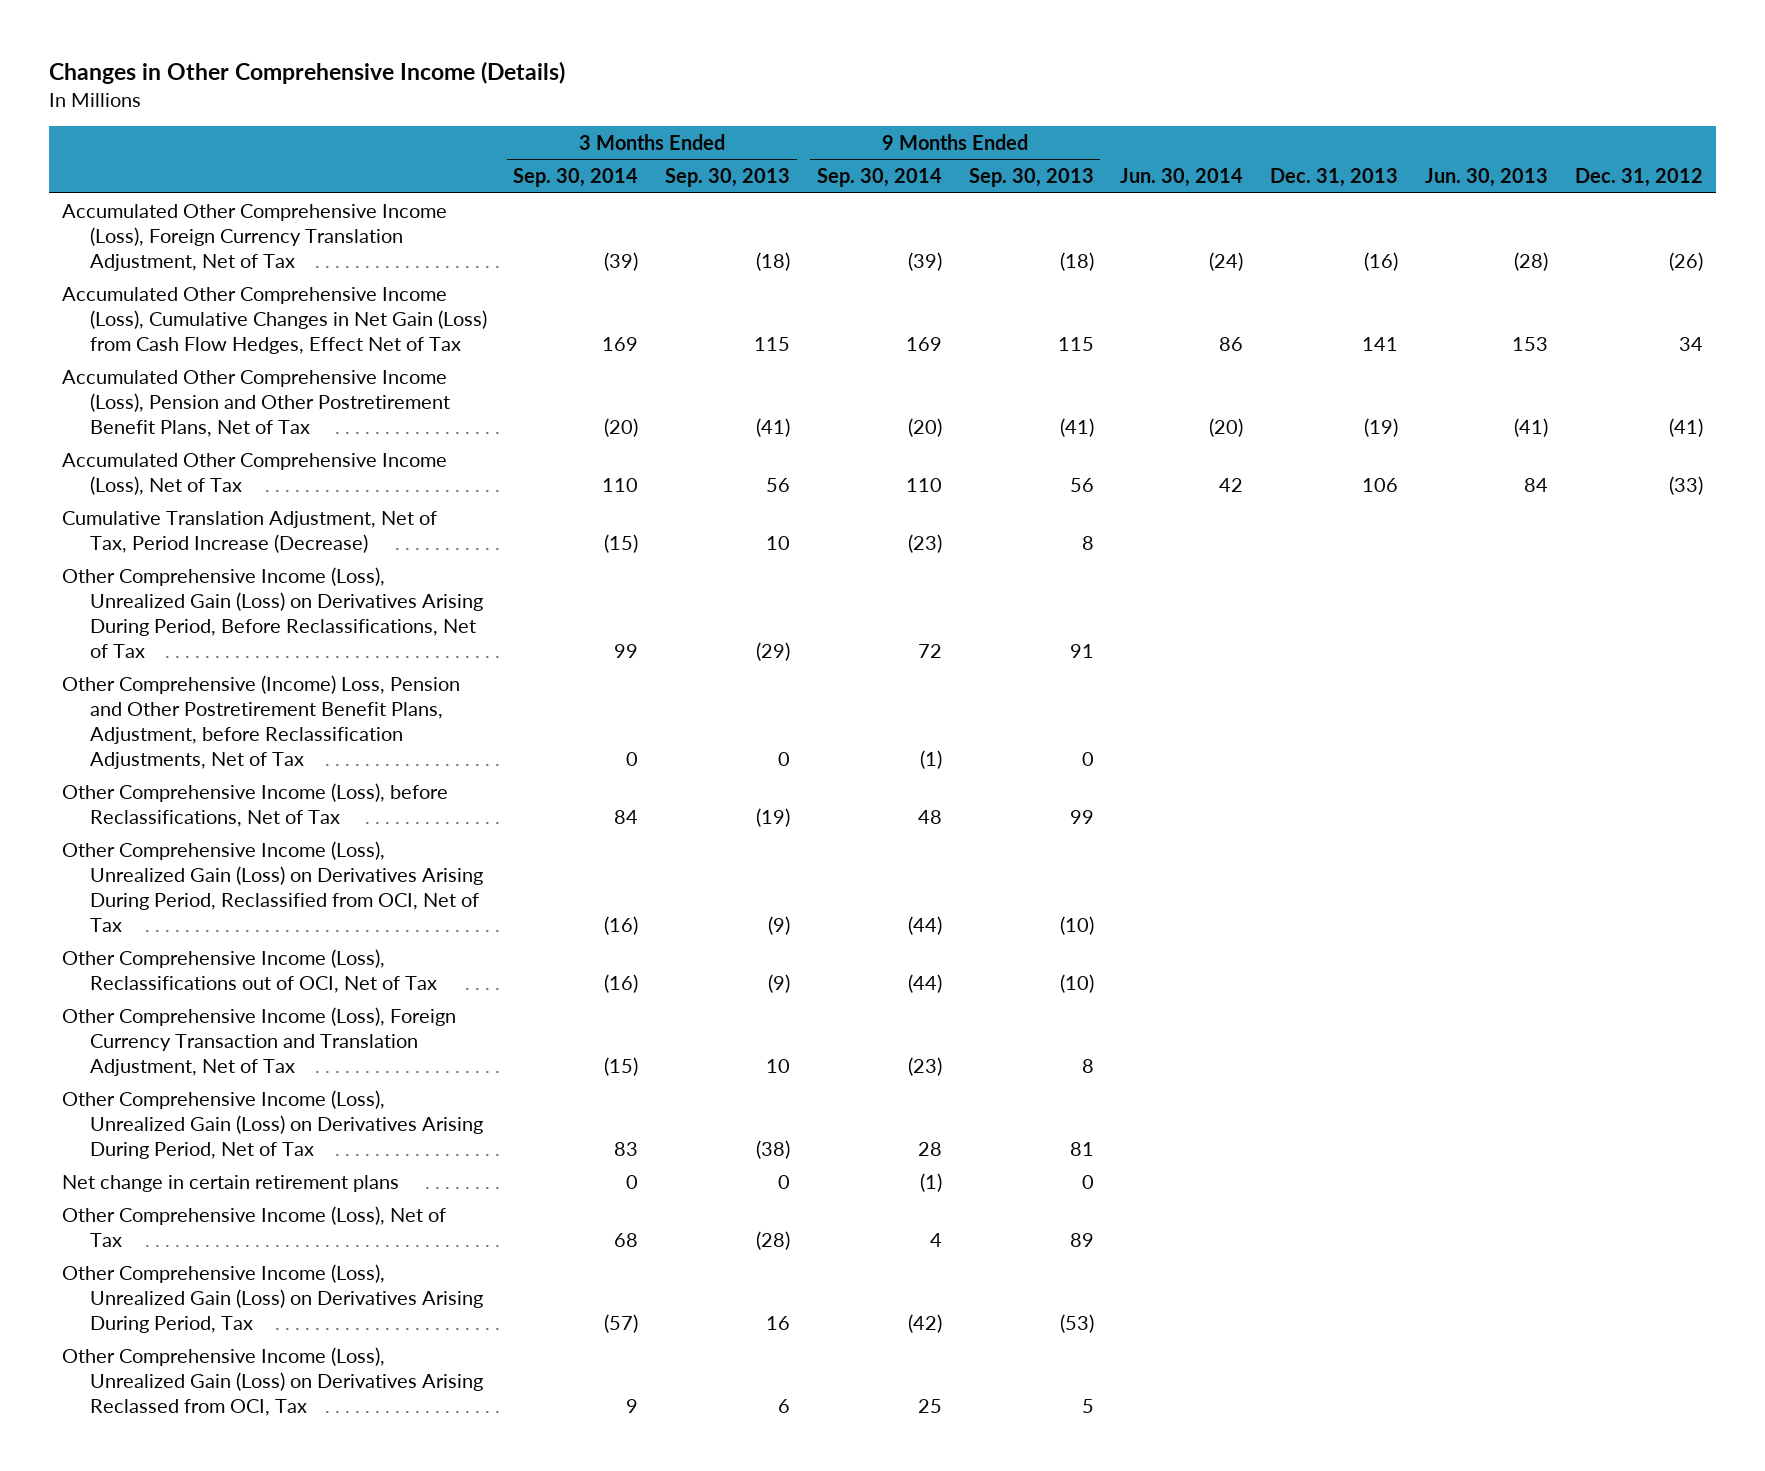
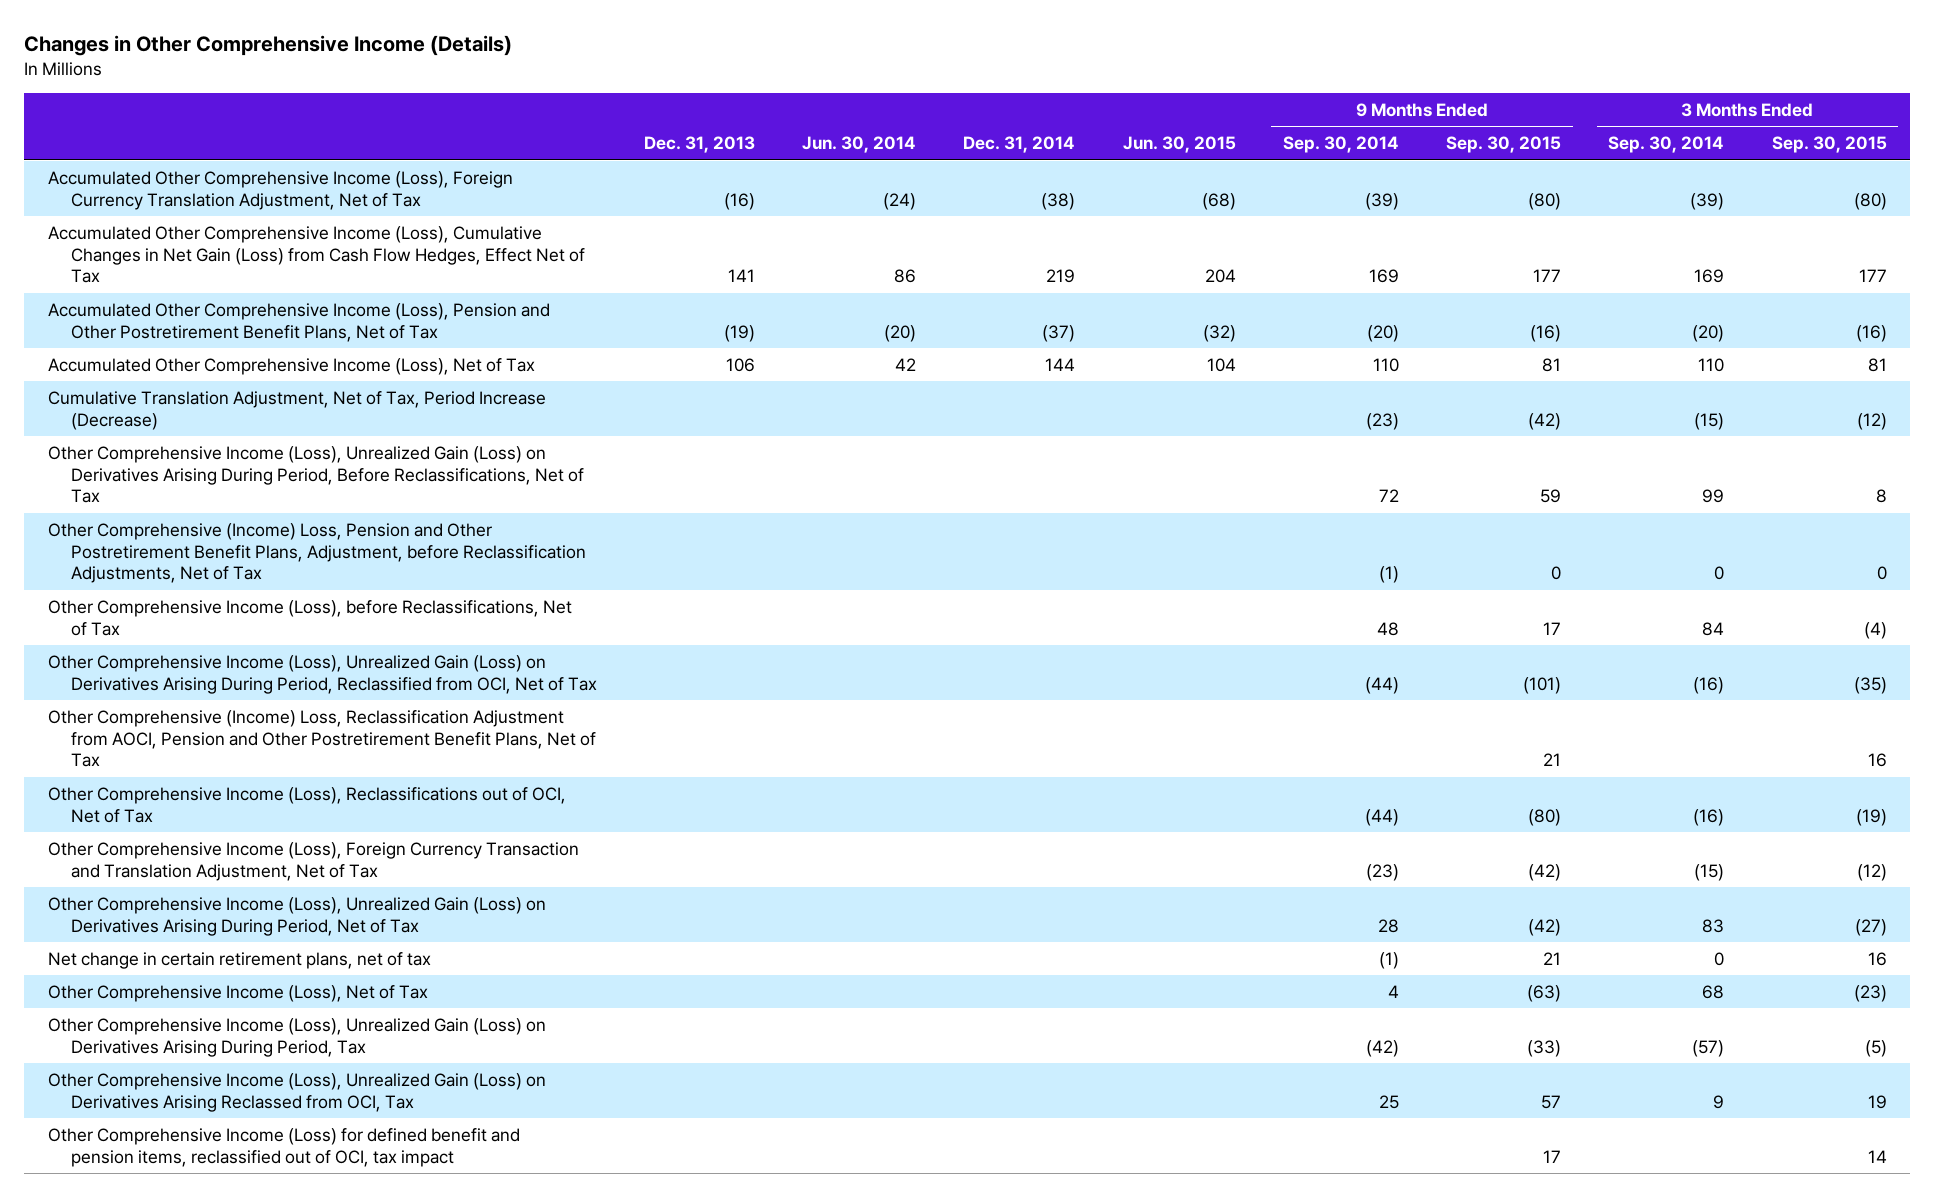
[665,168,791,188] Sep. 30, 2013 -> none
[968,168,1094,188] Sep. 30, 2013 -> none
[1425,168,1549,188] Jun. 30, 2013 -> none
[1574,168,1703,188] Dec. 31, 2012 -> none
none -> [963,136,1076,154] Dec. 31, 2014
none -> [1122,136,1236,154] Jun. 30, 2015
none -> [1446,136,1562,154] Sep. 30, 2015
none -> [1771,136,1887,154] Sep. 30, 2015
none -> [47,710,596,768] Other Comprehensive (Income) Loss, Reclassification Adjustment from AOCI, Pension and Other Postretirement Benefit Plans, Net of Tax
[62,1174,400,1192] Net change in certain retirement plans -> [47,952,431,970] Net change in certain retirement plans, net of tax
none -> [47,1128,520,1167] Other Comprehensive Income (Loss) for defined benefit and pension items, reclassified out of OCI, tax impact

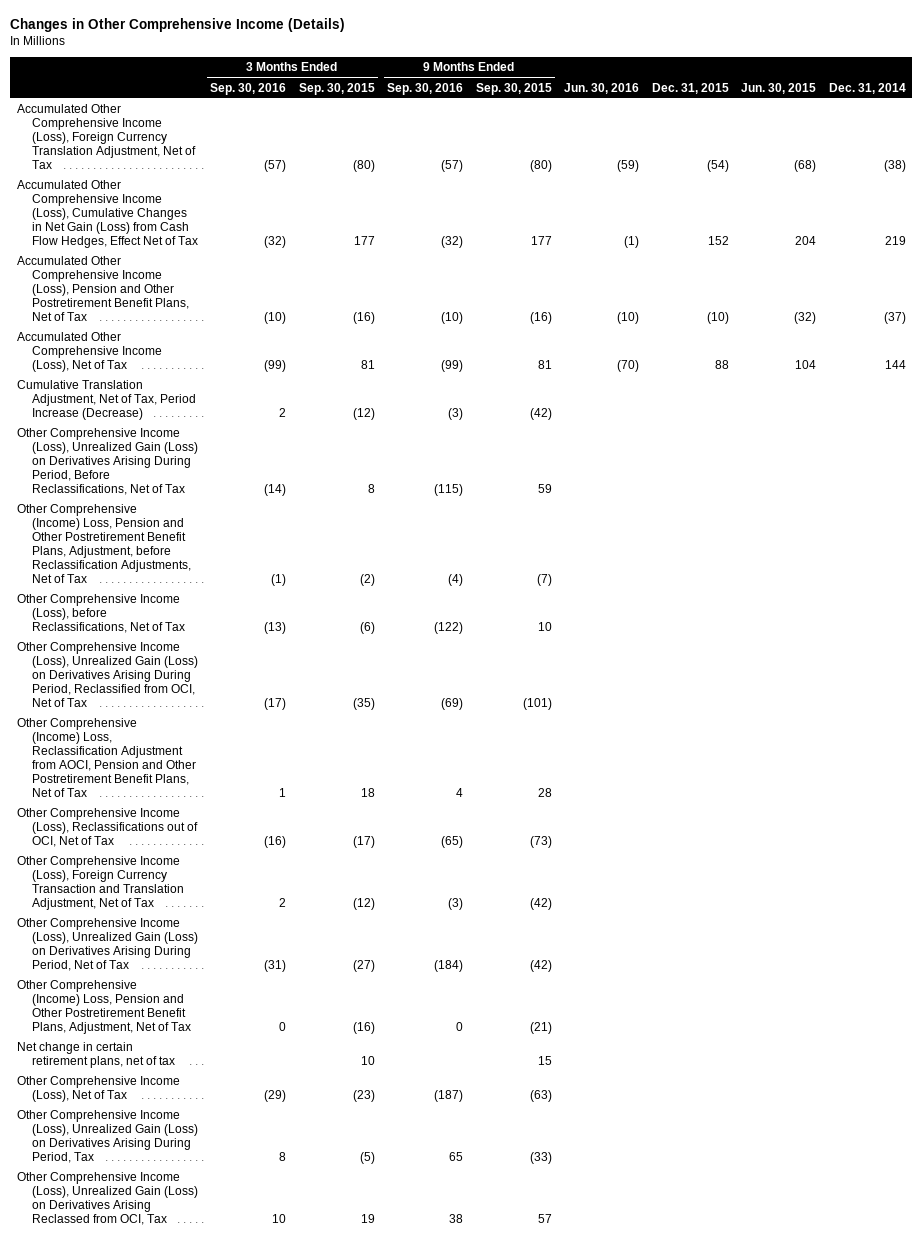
[644,136,756,154] Dec. 31, 2013 -> none
[802,136,917,154] Jun. 30, 2014 -> none
[1282,136,1399,154] Sep. 30, 2014 -> none
[1608,136,1725,154] Sep. 30, 2014 -> none
none -> [210,82,287,95] Sep. 30, 2016
none -> [387,82,464,95] Sep. 30, 2016
none -> [564,82,640,94] Jun. 30, 2016
none -> [651,82,729,94] Dec. 31, 2015
[1551,566,1562,581] 0 -> [536,574,552,587] (7)
[1876,566,1887,581] 0 -> [359,574,375,587] (2)
[1543,621,1562,635] 17 -> [537,622,552,632] 10
[1863,621,1887,639] (4) -> [359,622,375,635] (6)
[1543,753,1562,767] 21 -> [537,788,552,798] 28
[1867,753,1887,768] 16 -> [360,788,375,798] 18
[1528,808,1562,826] (80) -> [529,836,552,849] (73)
[1855,808,1887,826] (19) -> [352,836,375,849] (17)
none -> [16,980,191,1035] Other Comprehensive (Income) Loss, Pension and Other Postretirement Benefit Plans, Adjustment, Net of Tax
[1543,952,1562,966] 21 -> [537,1056,552,1066] 15
[1867,952,1887,967] 16 -> [360,1056,375,1066] 10
[47,1128,520,1167] Other Comprehensive Income (Loss) for defined benefit and pension items, reclassified out of OCI, tax impact -> none

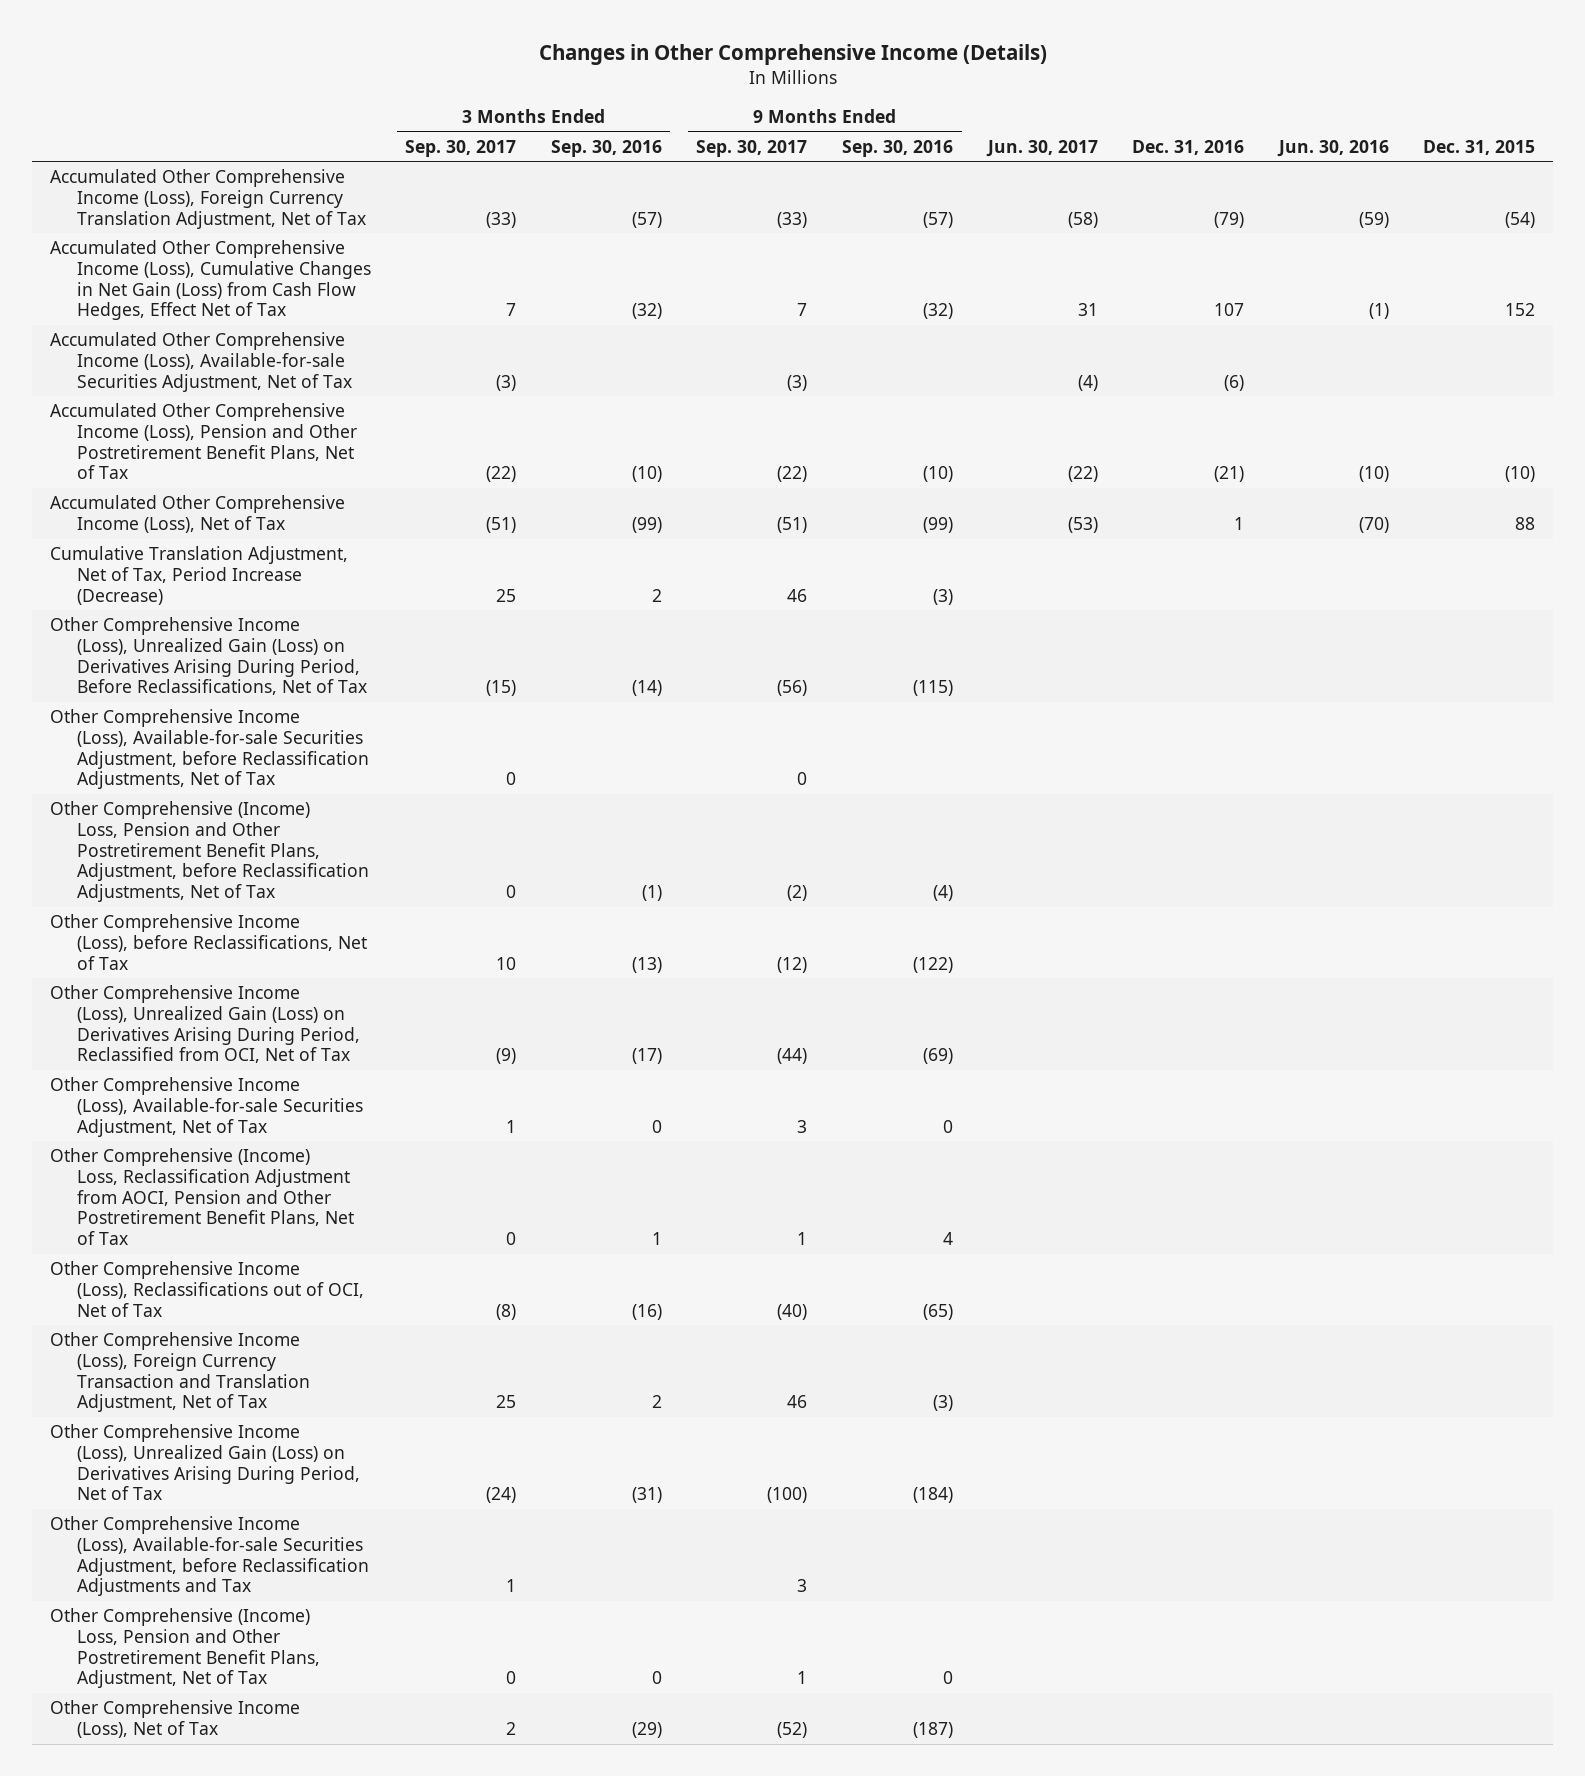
[298,82,375,95] Sep. 30, 2015 -> none
[475,82,552,95] Sep. 30, 2015 -> none
[741,82,817,94] Jun. 30, 2015 -> none
[828,82,906,94] Dec. 31, 2014 -> none
none -> [405,139,517,157] Sep. 30, 2017
none -> [696,139,808,157] Sep. 30, 2017
none -> [985,139,1098,157] Jun. 30, 2017
none -> [1132,139,1245,155] Dec. 31, 2016
none -> [49,332,352,392] Accumulated Other Comprehensive Income (Loss), Available-for-sale Securities Adjustment, Net of Tax
none -> [49,709,369,790] Other Comprehensive Income (Loss), Available-for-sale Securities Adjustment, before Reclassification Adjustments, Net of Tax
none -> [49,1077,363,1137] Other Comprehensive Income (Loss), Available-for-sale Securities Adjustment, Net of Tax
none -> [49,1516,369,1597] Other Comprehensive Income (Loss), Available-for-sale Securities Adjustment, before Reclassification Adjustments and Tax
[16,1042,175,1069] Net change in certain retirement plans, net of tax -> none
[16,1110,198,1164] Other Comprehensive Income (Loss), Unrealized Gain (Loss) on Derivatives Arising During Period, Tax -> none
[16,1172,198,1226] Other Comprehensive Income (Loss), Unrealized Gain (Loss) on Derivatives Arising Reclassed from OCI, Tax -> none

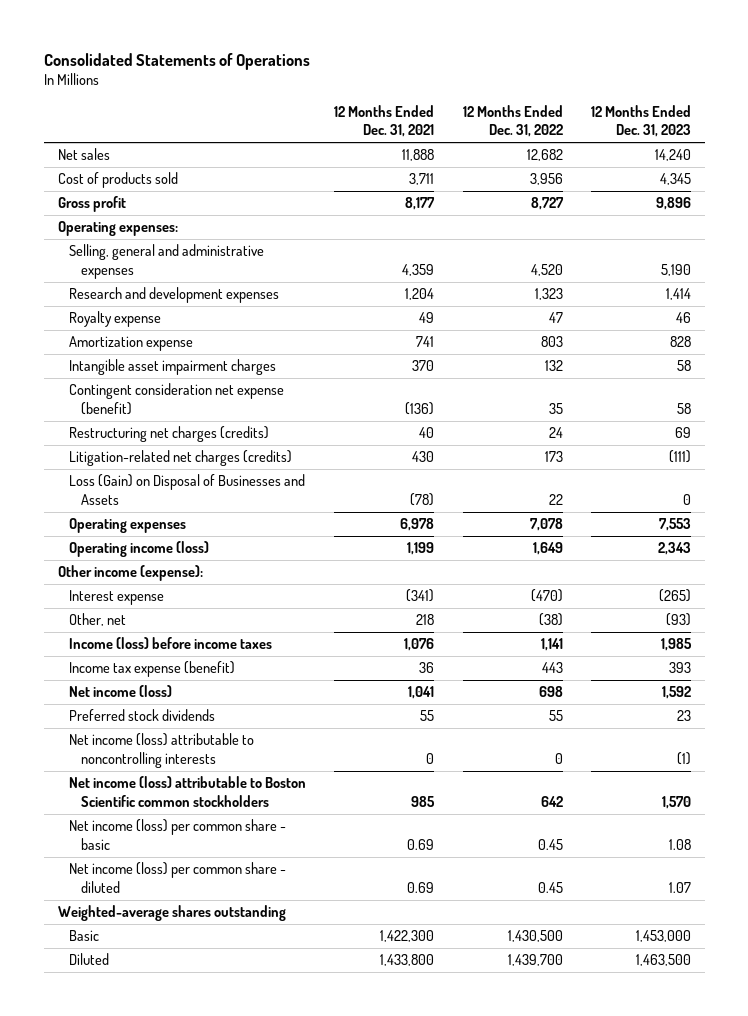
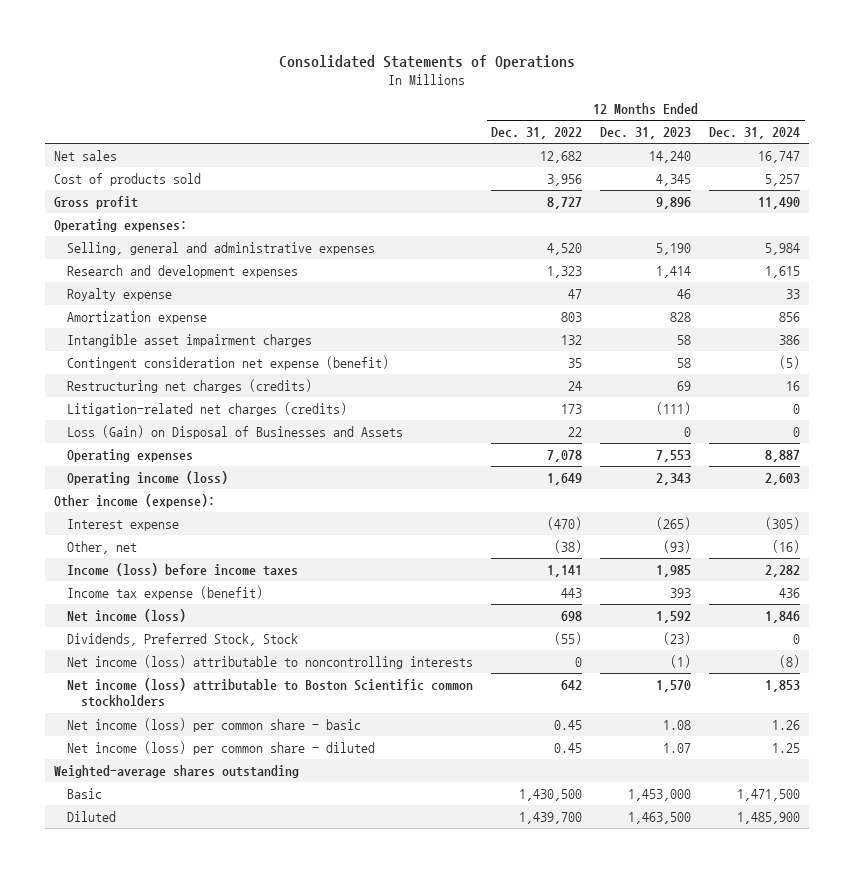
[334,105,435,138] 12 Months Ended Dec. 31, 2021 -> none
none -> [709,126,801,139] Dec. 31, 2024
[69,709,216,722] Preferred stock dividends -> [67,632,299,646] Dividends, Preferred Stock, Stock
[548,710,563,722] 55 -> [554,631,583,645] (55)
[676,710,691,722] 23 -> [663,631,692,645] (23)

